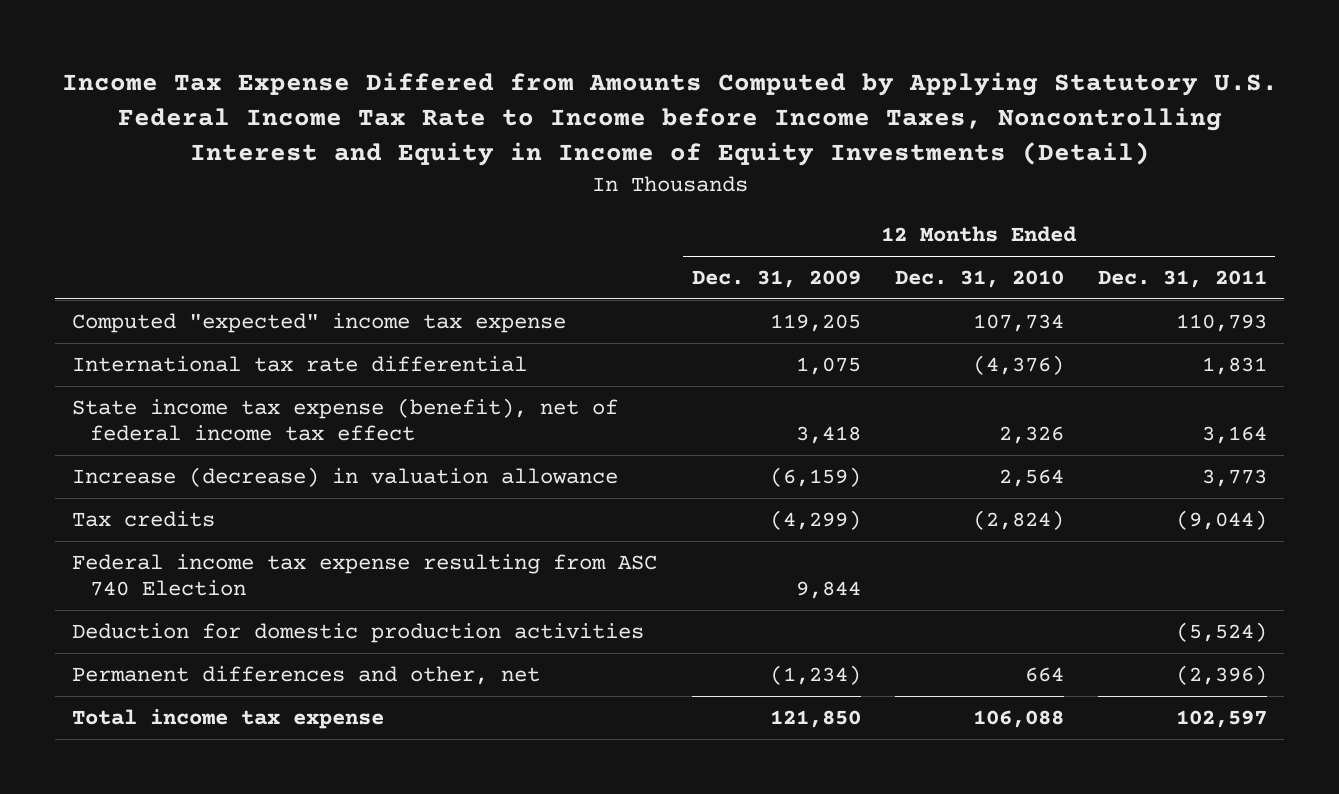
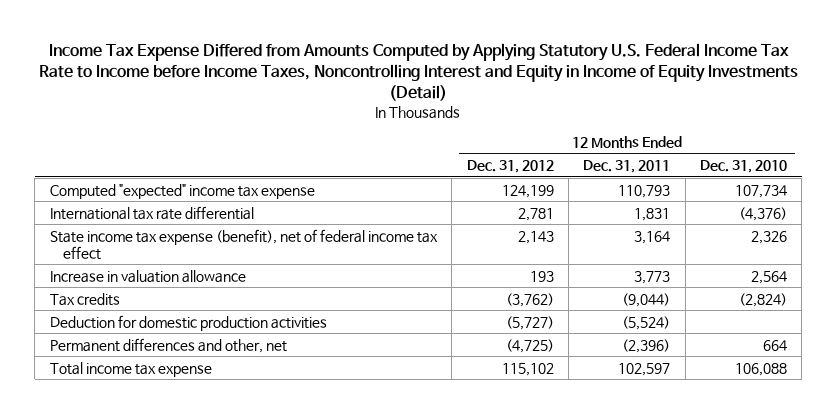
[691,269,861,288] Dec. 31, 2009 -> none
none -> [466,159,554,173] Dec. 31, 2012
[72,466,619,487] Increase (decrease) in valuation allowance -> [49,269,246,283] Increase in valuation allowance
[72,553,658,597] Federal income tax expense resulting from ASC 740 Election -> none

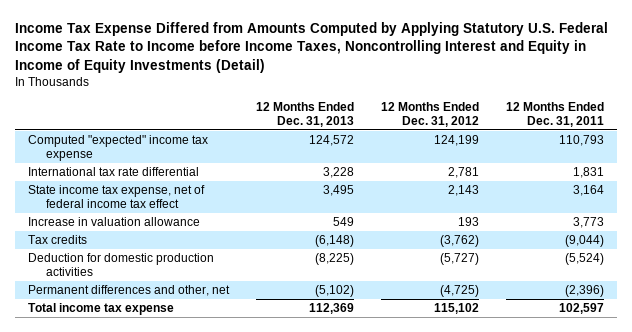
[700,159,788,173] Dec. 31, 2010 -> none
none -> [255,101,354,128] 12 Months Ended Dec. 31, 2013
[49,228,438,260] State income tax expense (benefit), net of federal income tax effect -> [27,185,205,209] State income tax expense, net of federal income tax effect

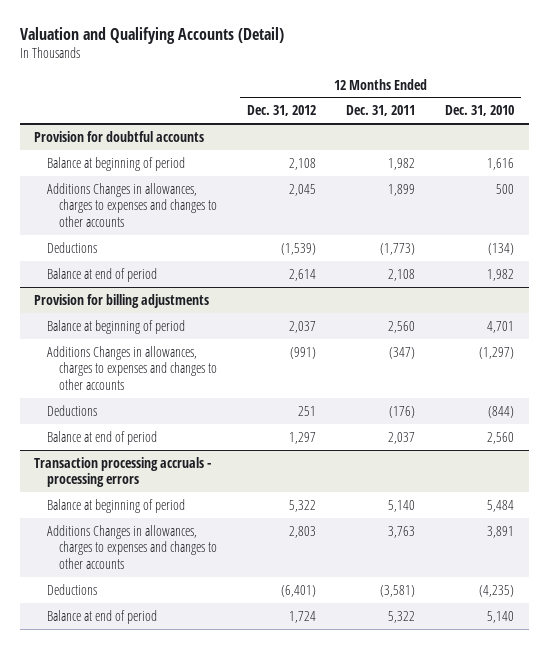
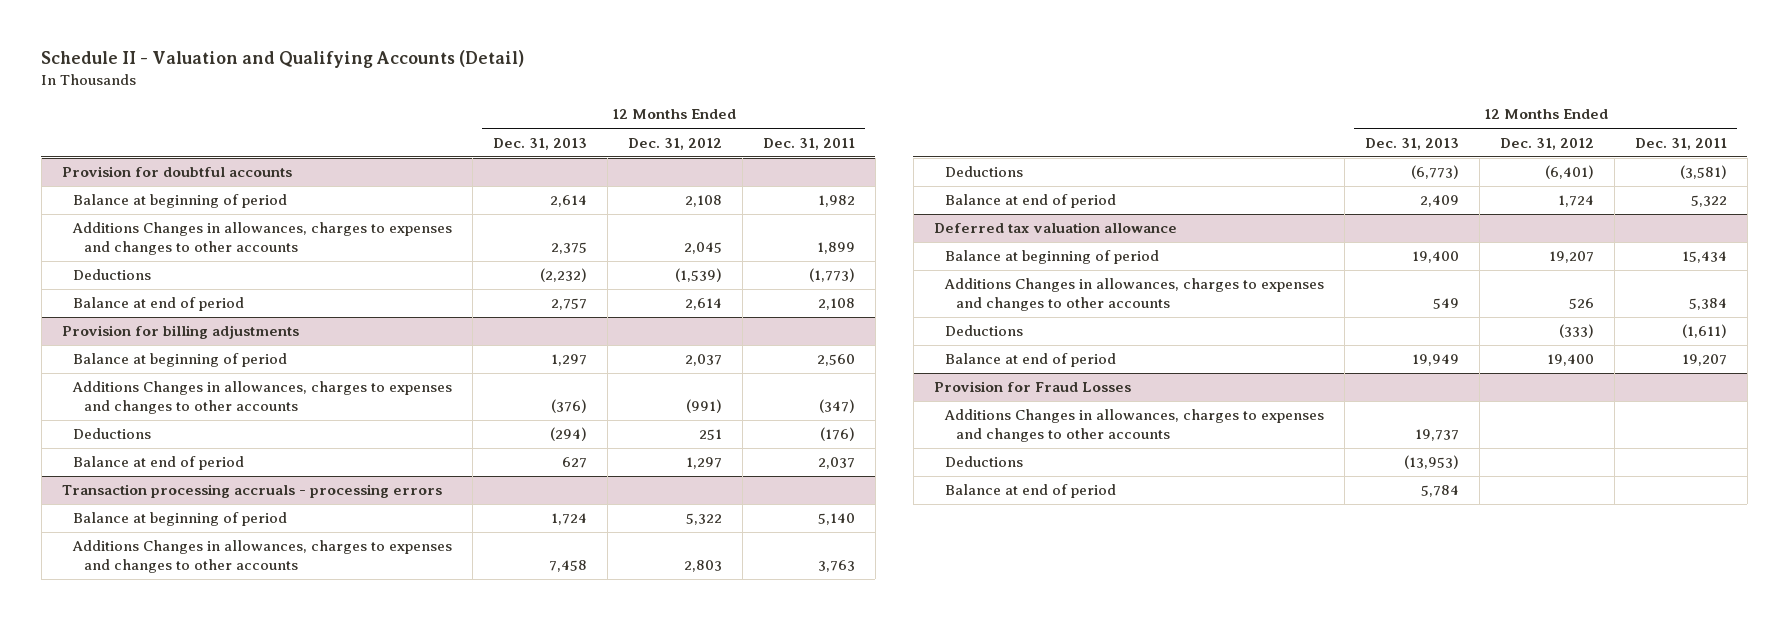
[19,27,284,45] Valuation and Qualifying Accounts (Detail) -> [41,50,525,69] Schedule II - Valuation and Qualifying Accounts (Detail)
[444,105,514,117] Dec. 31, 2010 -> none
none -> [492,137,587,150] Dec. 31, 2013
none -> [933,222,1177,234] Deferred tax valuation allowance
none -> [944,250,1159,265] Balance at beginning of period
none -> [943,278,1324,312] Additions Changes in allowances, charges to expenses and changes to other accounts
none -> [944,325,1023,337] Deductions
none -> [944,353,1116,368] Balance at end of period
none -> [933,381,1131,393] Provision for Fraud Losses
none -> [943,409,1324,443] Additions Changes in allowances, charges to expenses and changes to other accounts
none -> [944,456,1023,468] Deductions
none -> [944,484,1116,499] Balance at end of period

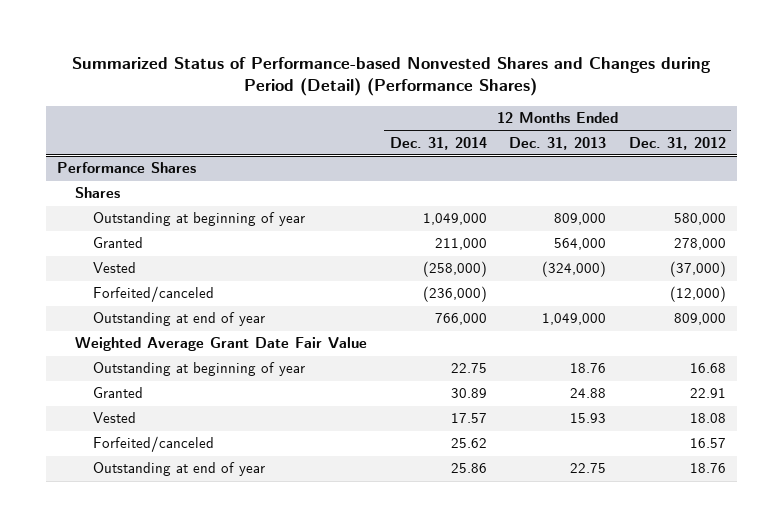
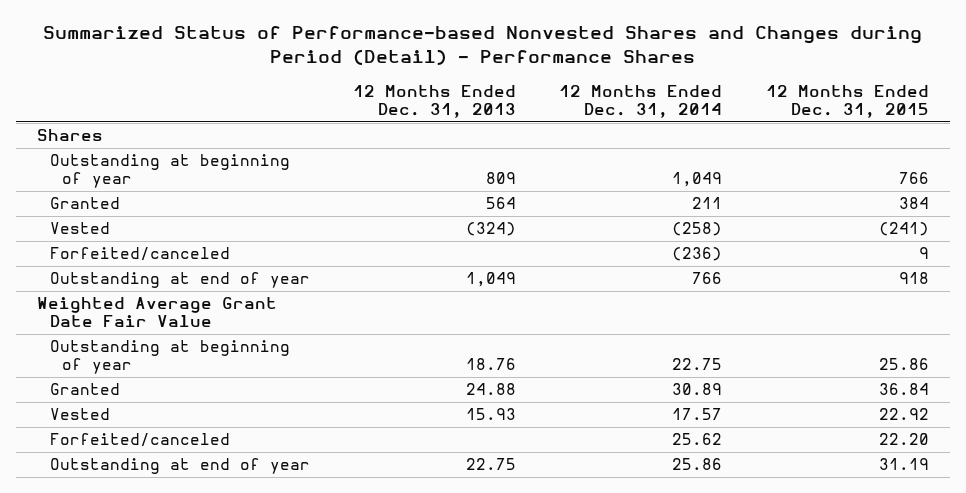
[72,56,712,97] Summarized Status of Performance-based Nonvested Shares and Changes during Period (Detail) (Performance Shares) -> [42,26,922,66] Summarized Status of Performance-based Nonvested Shares and Changes during Period (Detail) - Performance Shares
[628,136,726,150] Dec. 31, 2012 -> none
none -> [765,85,929,119] 12 Months Ended Dec. 31, 2015
[57,162,197,174] Performance Shares -> none
[422,213,487,226] 1,049,000 -> [672,172,723,188] 1,049
[554,213,607,226] 809,000 -> [485,172,516,185] 809
[434,238,487,251] 211,000 -> [692,197,723,210] 211
[554,238,607,251] 564,000 -> [485,197,516,210] 564
[422,261,487,278] (258,000) -> [672,222,723,237] (258)
[542,261,607,278] (324,000) -> [465,222,516,237] (324)
[422,286,487,303] (236,000) -> [672,247,723,262] (236)
[434,313,487,326] 766,000 -> [692,272,723,285] 766
[542,313,607,326] 1,049,000 -> [465,272,516,288] 1,049

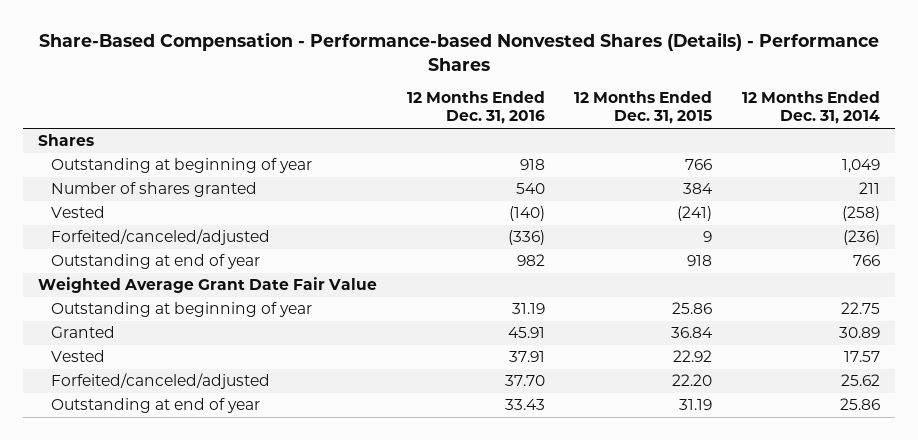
[42,26,922,66] Summarized Status of Performance-based Nonvested Shares and Changes during Period (Detail) - Performance Shares -> [38,31,879,71] Share-Based Compensation - Performance-based Nonvested Shares (Details) - Performance Shares
[352,85,516,119] 12 Months Ended Dec. 31, 2013 -> none
none -> [406,91,545,125] 12 Months Ended Dec. 31, 2016
[49,197,120,210] Granted -> [50,182,257,198] Number of shares granted
[49,247,230,262] Forfeited/canceled -> [50,229,270,246] Forfeited/canceled/adjusted
[49,433,230,448] Forfeited/canceled -> [50,373,270,390] Forfeited/canceled/adjusted

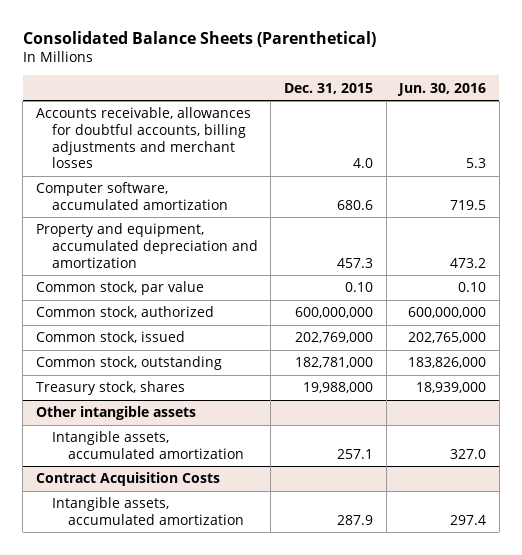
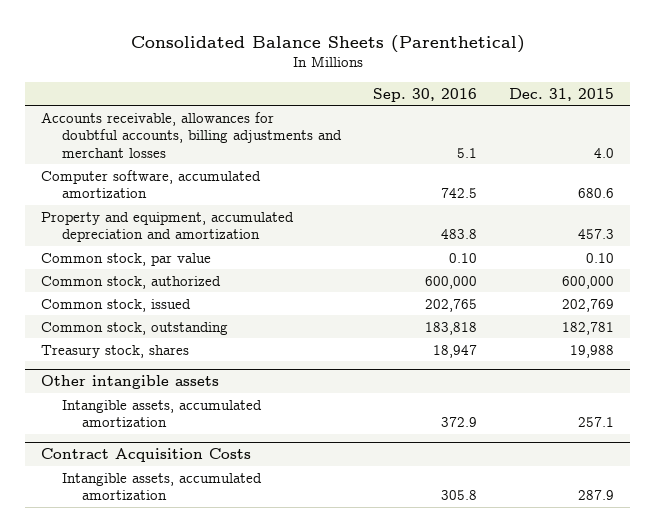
[397,82,487,96] Jun. 30, 2016 -> none
none -> [372,87,477,102] Sep. 30, 2016
[295,307,374,319] 600,000,000 -> [562,275,615,289] 600,000
[295,332,374,344] 202,769,000 -> [562,298,615,312] 202,769
[295,357,374,369] 182,781,000 -> [562,321,615,335] 182,781
[303,382,374,394] 19,988,000 -> [570,344,615,358] 19,988

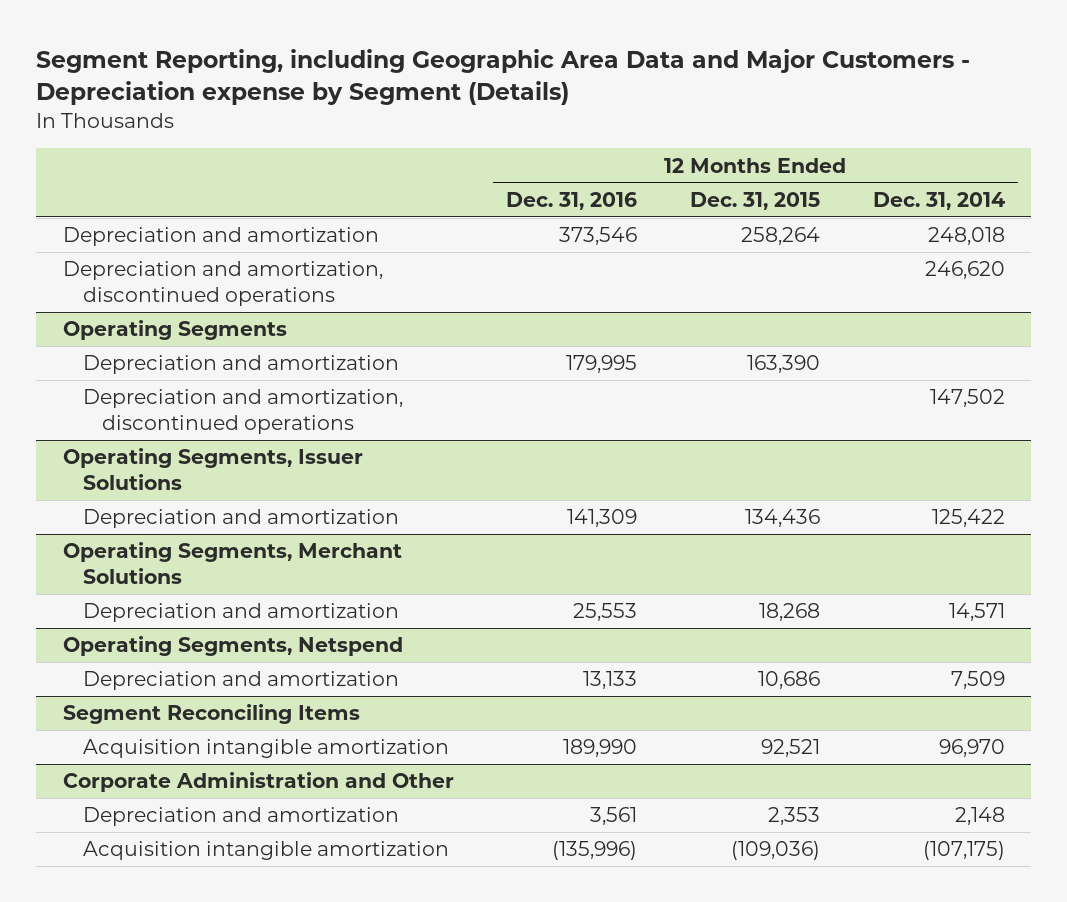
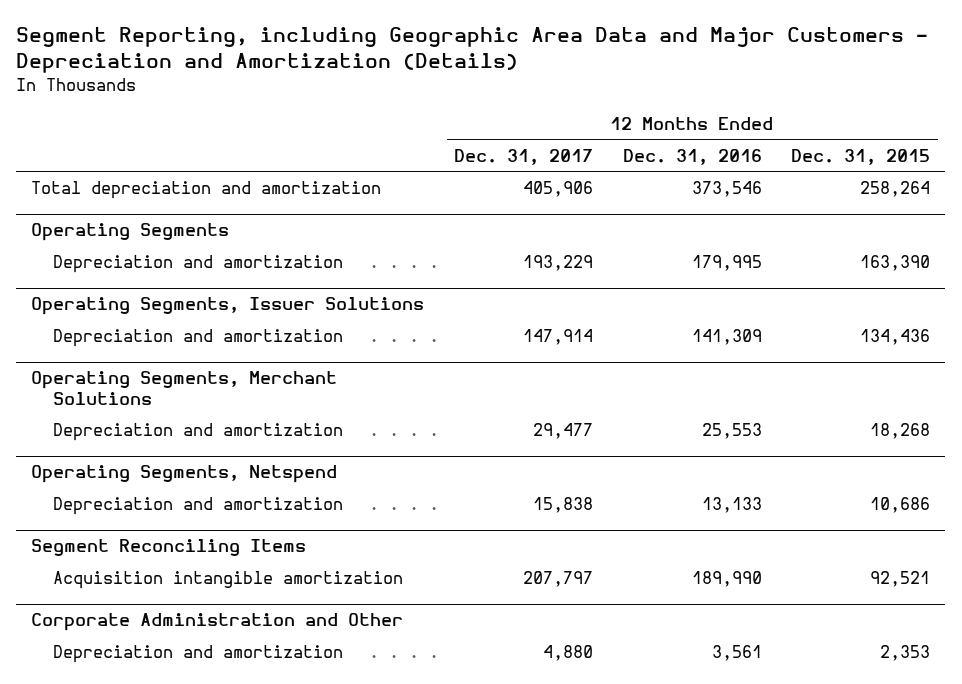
[36,49,971,106] Segment Reporting, including Geographic Area Data and Major Customers - Depreciation expense by Segment (Details) -> [16,27,929,74] Segment Reporting, including Geographic Area Data and Major Customers - Depreciation and Amortization (Details)
[872,191,1005,210] Dec. 31, 2014 -> none
none -> [453,148,593,165] Dec. 31, 2017
[62,261,383,306] Depreciation and amortization, discontinued operations -> none
[62,227,379,247] Depreciation and amortization -> [31,181,382,200] Total depreciation and amortization
[82,389,403,434] Depreciation and amortization, discontinued operations -> none
[82,841,449,861] Acquisition intangible amortization -> none

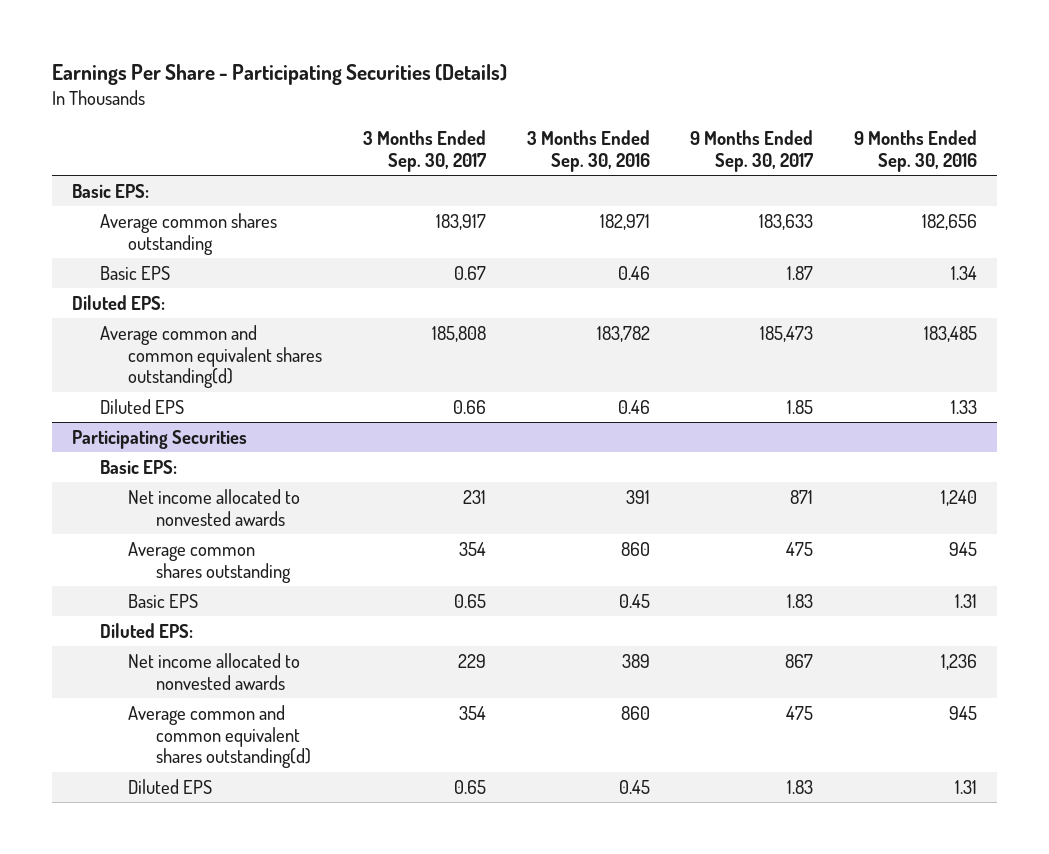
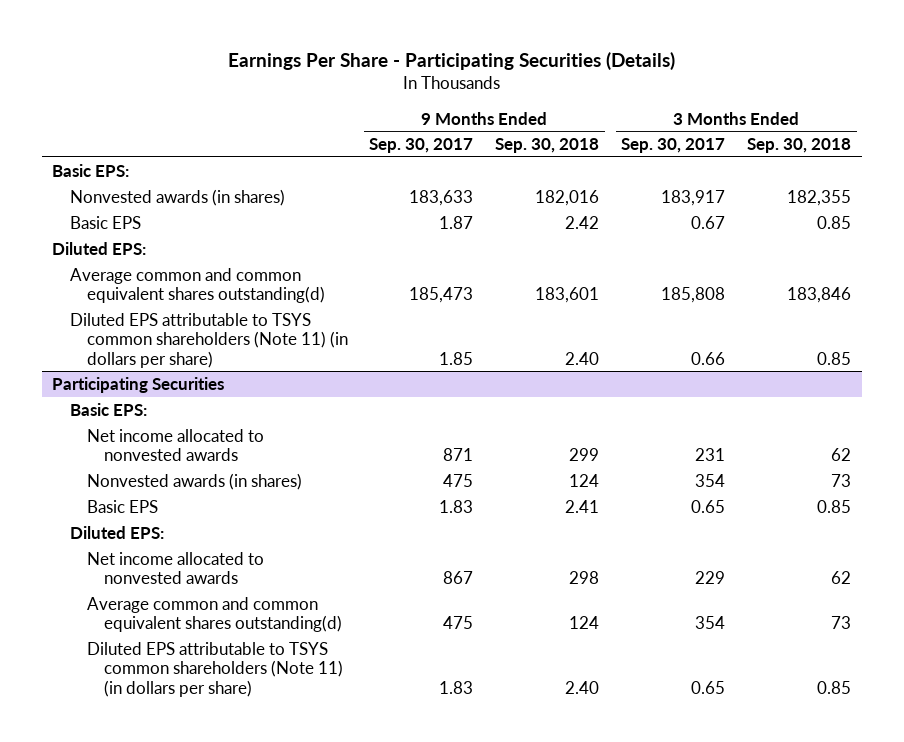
[526,129,650,172] 3 Months Ended Sep. 30, 2016 -> none
[854,129,978,172] 9 Months Ended Sep. 30, 2016 -> none
none -> [495,138,600,154] Sep. 30, 2018
none -> [747,138,852,154] Sep. 30, 2018
[100,212,278,255] Average common shares outstanding -> [69,188,285,206] Nonvested awards (in shares)
[100,398,185,414] Diluted EPS -> [69,312,348,368] Diluted EPS attributable to TSYS common shareholders (Note 11) (in dollars per share)
[128,541,291,583] Average common shares outstanding -> [86,472,302,490] Nonvested awards (in shares)
[128,778,213,794] Diluted EPS -> [86,641,343,697] Diluted EPS attributable to TSYS common shareholders (Note 11) (in dollars per share)

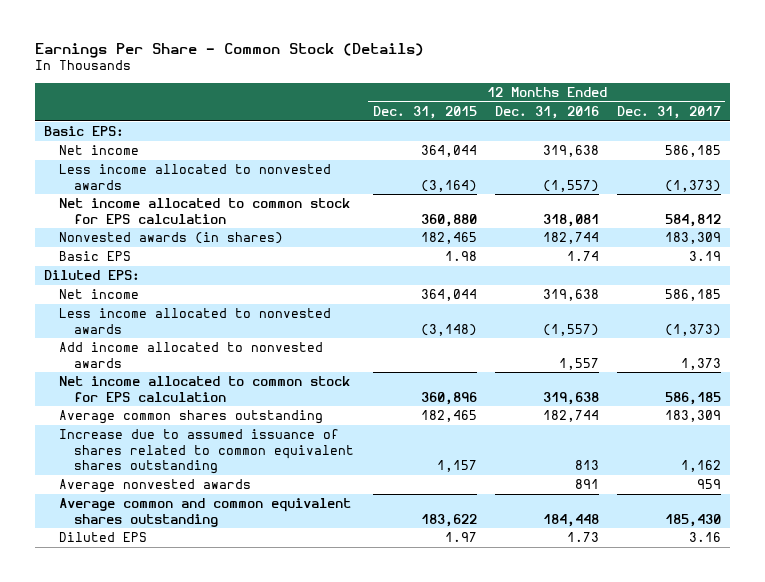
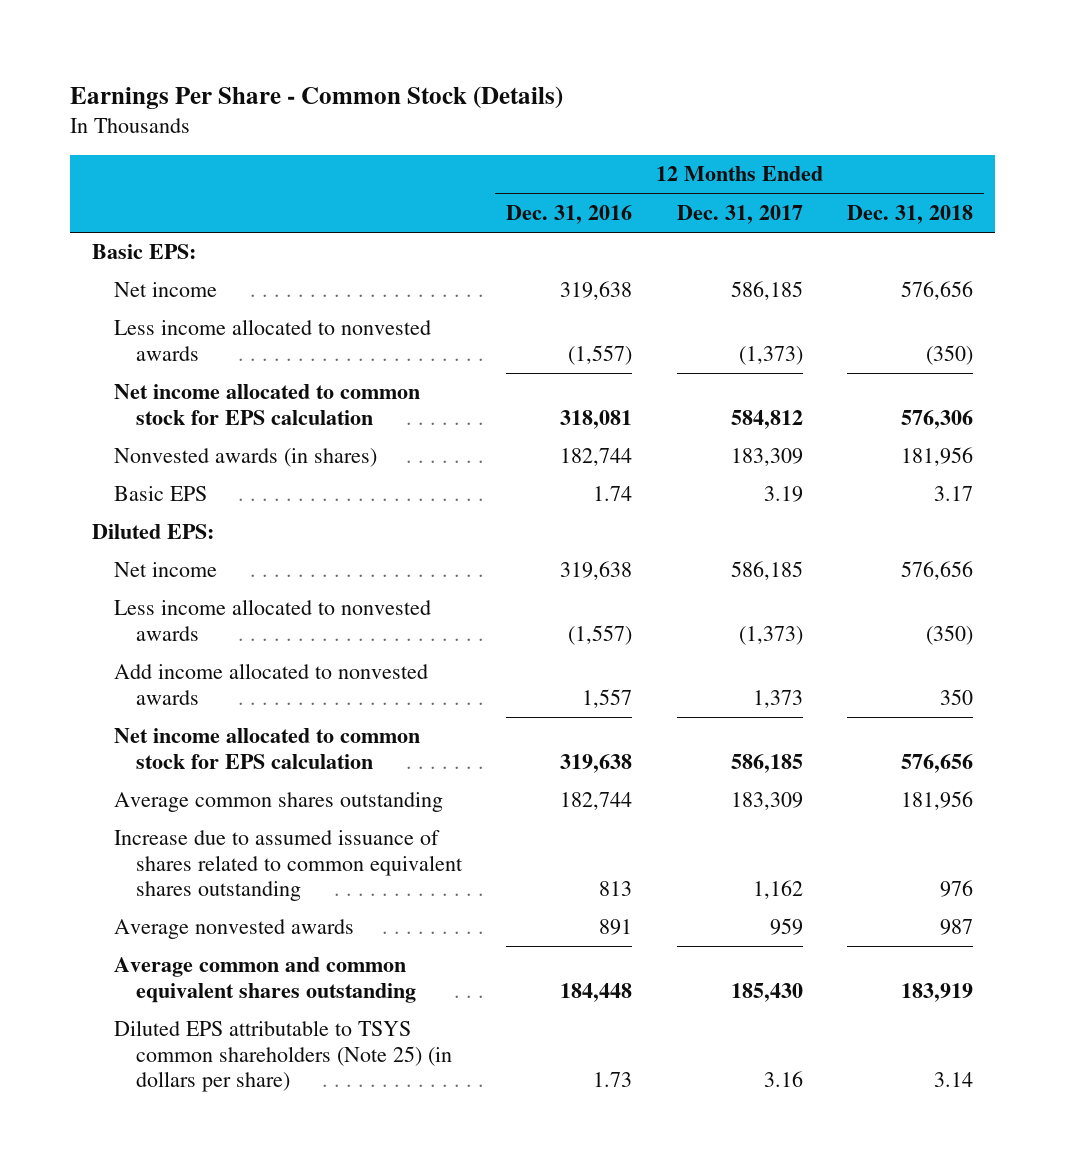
[372,105,477,119] Dec. 31, 2015 -> none
none -> [847,204,974,224] Dec. 31, 2018
[59,532,148,543] Diluted EPS -> [114,1020,453,1092] Diluted EPS attributable to TSYS common shareholders (Note 25) (in dollars per share)

